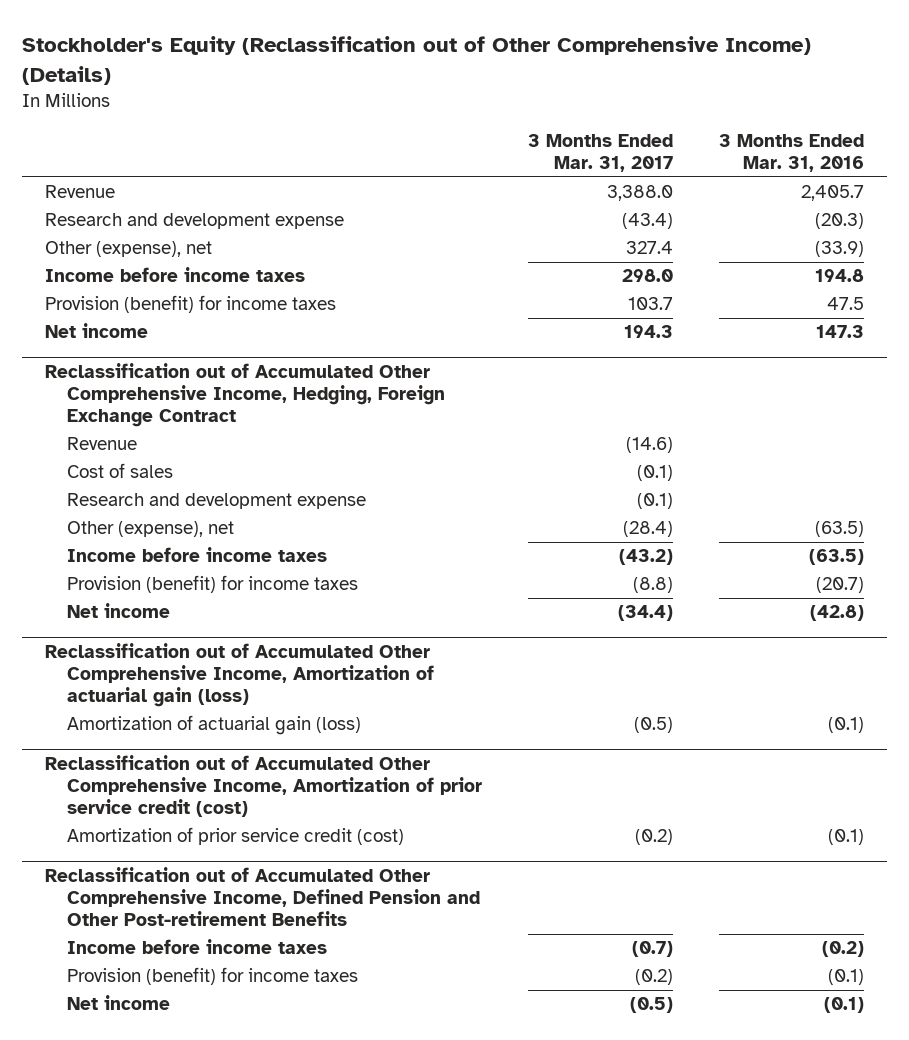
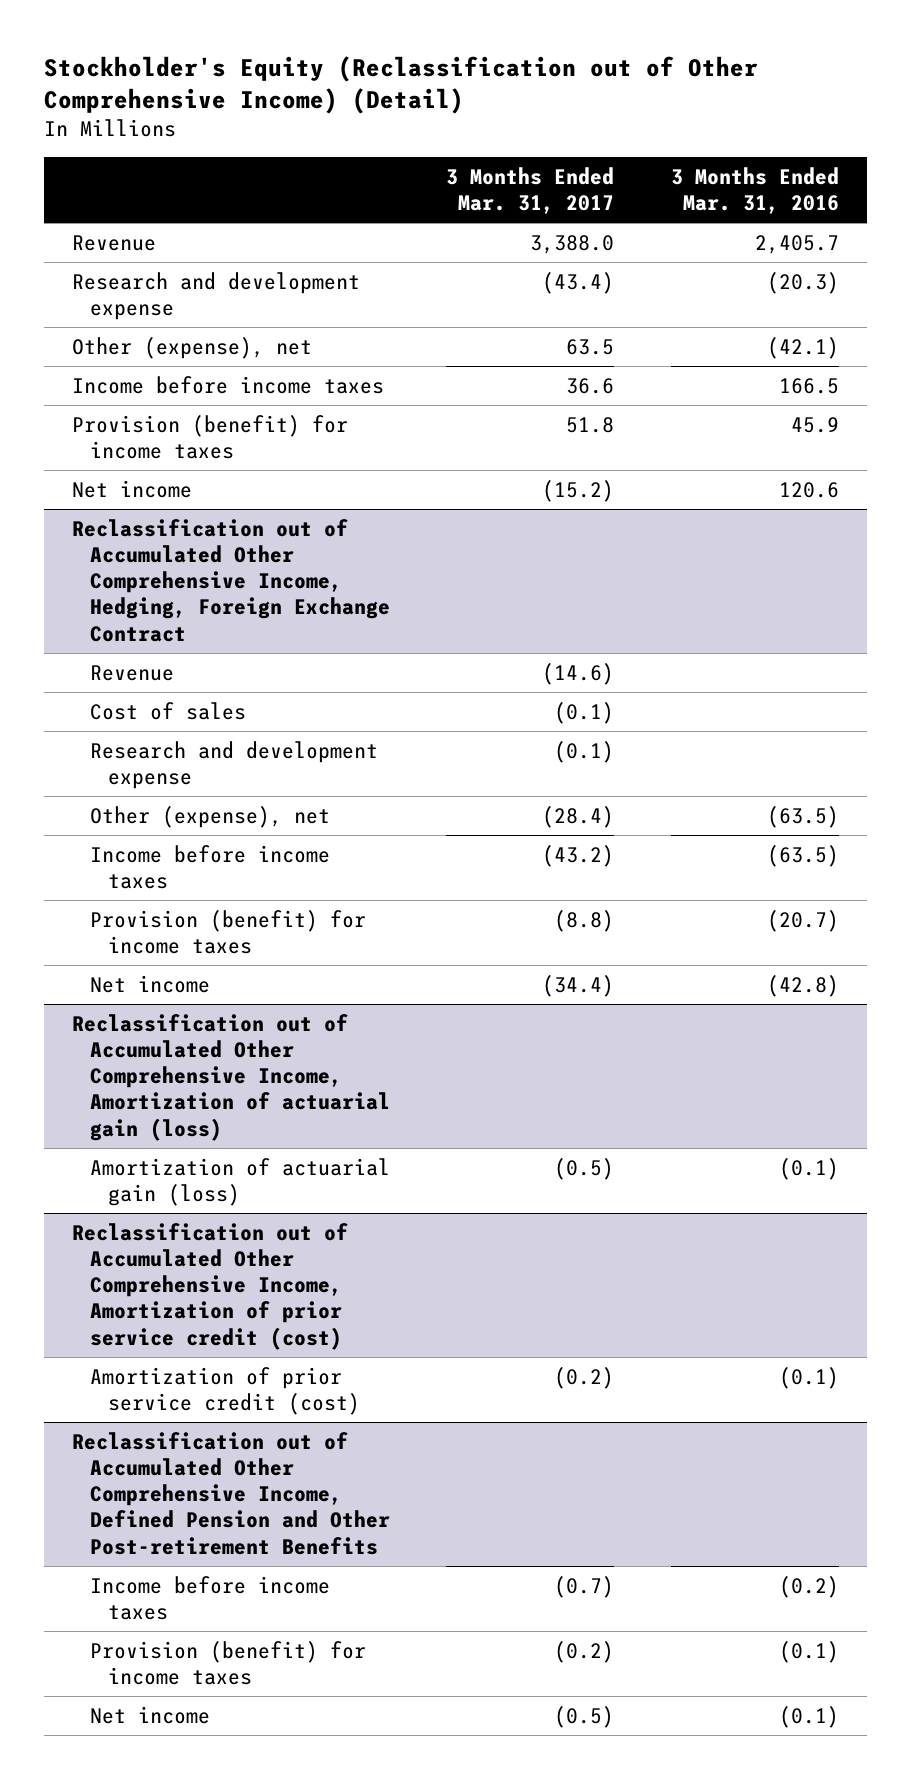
[22,35,812,85] Stockholder's Equity (Reclassification out of Other Comprehensive Income) (Details) -> [43,55,758,115] Stockholder's Equity (Reclassification out of Other Comprehensive Income) (Detail)
[626,241,674,255] 327.4 -> [566,338,615,355] 63.5
[815,241,865,258] (33.9) -> [766,336,839,359] (42.1)
[622,269,674,283] 298.0 -> [566,377,615,394] 36.6
[815,269,865,283] 194.8 -> [778,377,839,394] 166.5
[628,297,674,311] 103.7 -> [566,416,615,433] 51.8
[827,297,865,311] 47.5 -> [790,416,839,433] 45.9
[624,325,674,339] 194.3 -> [542,479,615,502] (15.2)
[816,325,865,339] 147.3 -> [778,481,839,498] 120.6

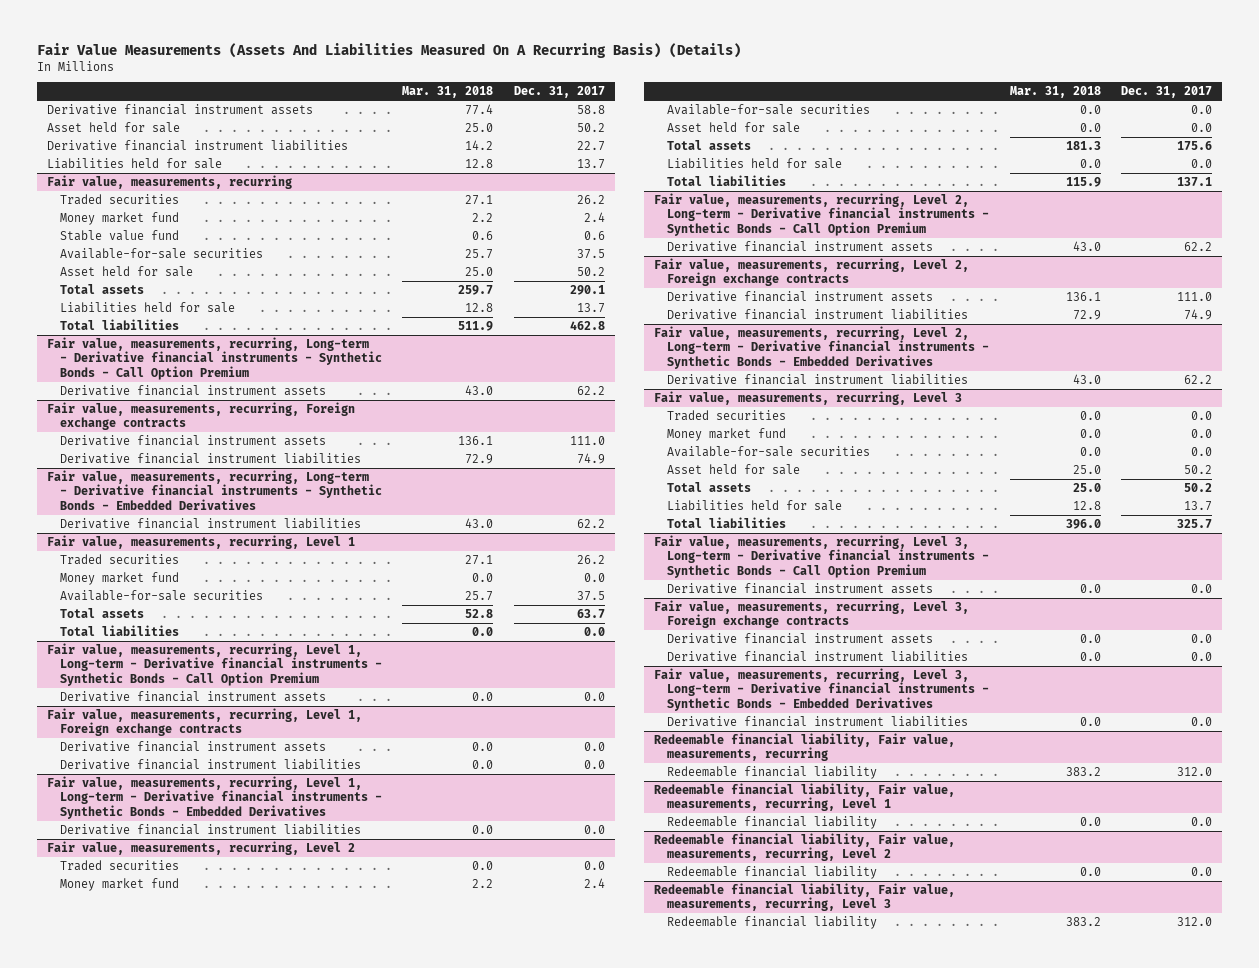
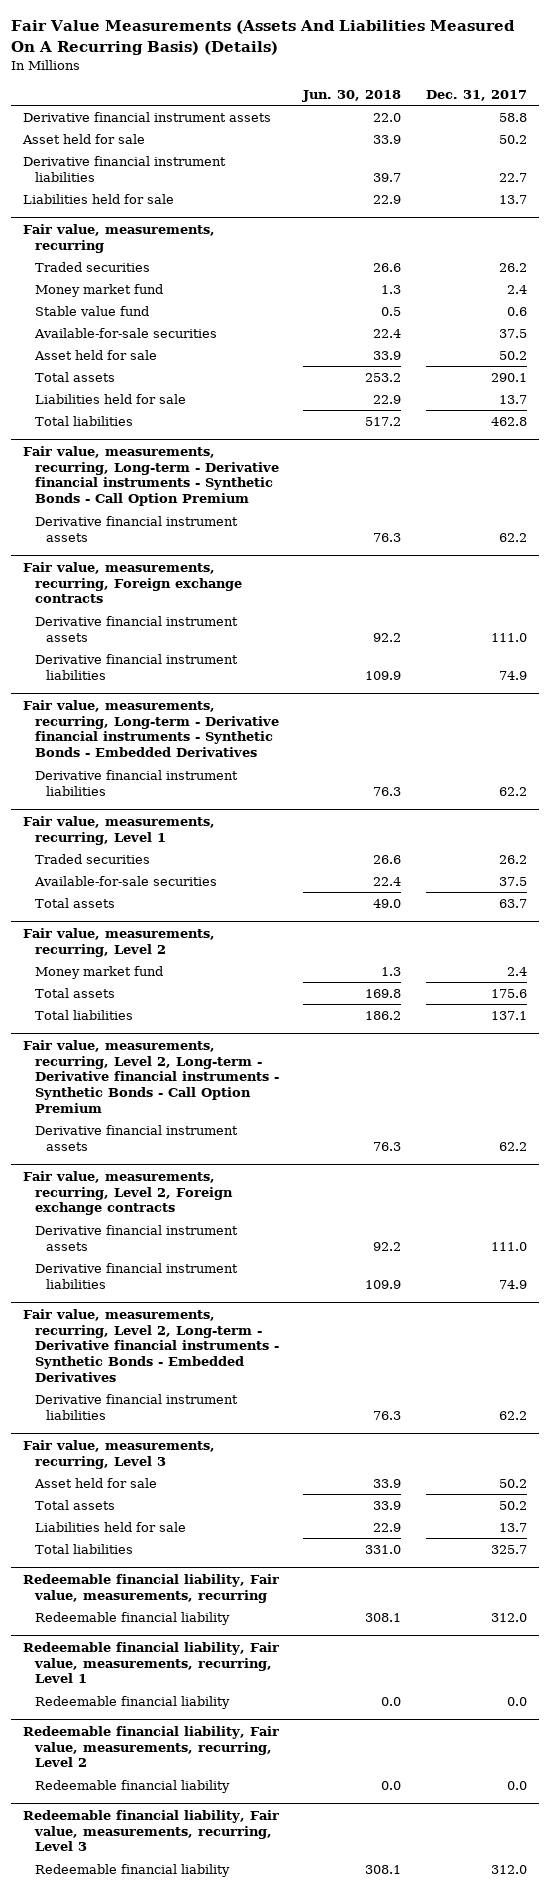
[402,86,494,99] Mar. 31, 2018 -> none
none -> [302,89,402,102] Jun. 30, 2018
[59,572,179,586] Money market fund -> none
[59,625,179,637] Total liabilities -> none
[47,643,382,686] Fair value, measurements, recurring, Level 1, Long-term - Derivative financial instruments - Synthetic Bonds - Call Option Premium -> none
[59,691,326,703] Derivative financial instrument assets -> none
[47,708,363,737] Fair value, measurements, recurring, Level 1, Foreign exchange contracts -> none
[59,741,326,753] Derivative financial instrument assets -> none
[59,759,361,771] Derivative financial instrument liabilities -> none
[47,776,382,819] Fair value, measurements, recurring, Level 1, Long-term - Derivative financial instruments - Synthetic Bonds - Embedded Derivatives -> none
[59,824,361,836] Derivative financial instrument liabilities -> none
[59,860,179,872] Traded securities -> none
[666,104,870,116] Available-for-sale securities -> none
[666,122,800,134] Asset held for sale -> none
[666,158,842,170] Liabilities held for sale -> none
[666,410,786,422] Traded securities -> none
[666,428,786,442] Money market fund -> none
[666,446,870,458] Available-for-sale securities -> none
[654,535,989,578] Fair value, measurements, recurring, Level 3, Long-term - Derivative financial instruments - Synthetic Bonds - Call Option Premium -> none
[666,583,933,595] Derivative financial instrument assets -> none
[654,600,970,629] Fair value, measurements, recurring, Level 3, Foreign exchange contracts -> none
[666,633,933,645] Derivative financial instrument assets -> none
[666,651,968,663] Derivative financial instrument liabilities -> none
[654,668,989,711] Fair value, measurements, recurring, Level 3, Long-term - Derivative financial instruments - Synthetic Bonds - Embedded Derivatives -> none
[666,716,968,728] Derivative financial instrument liabilities -> none

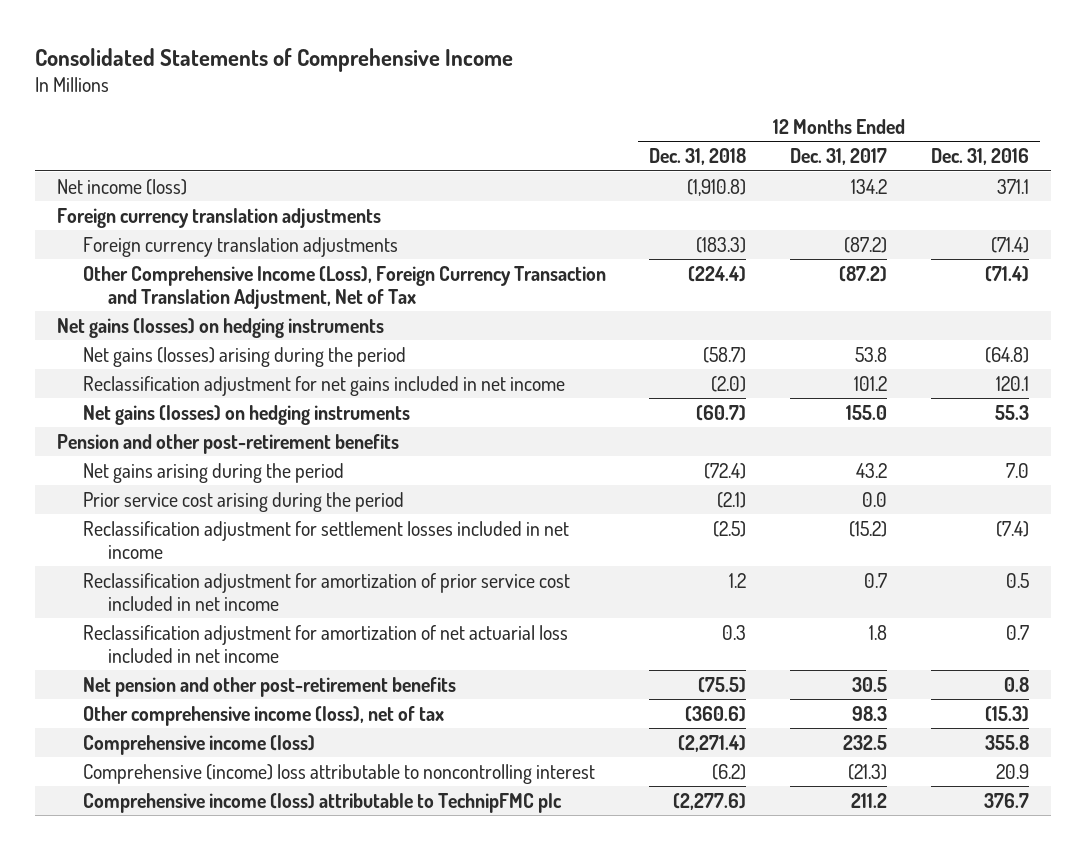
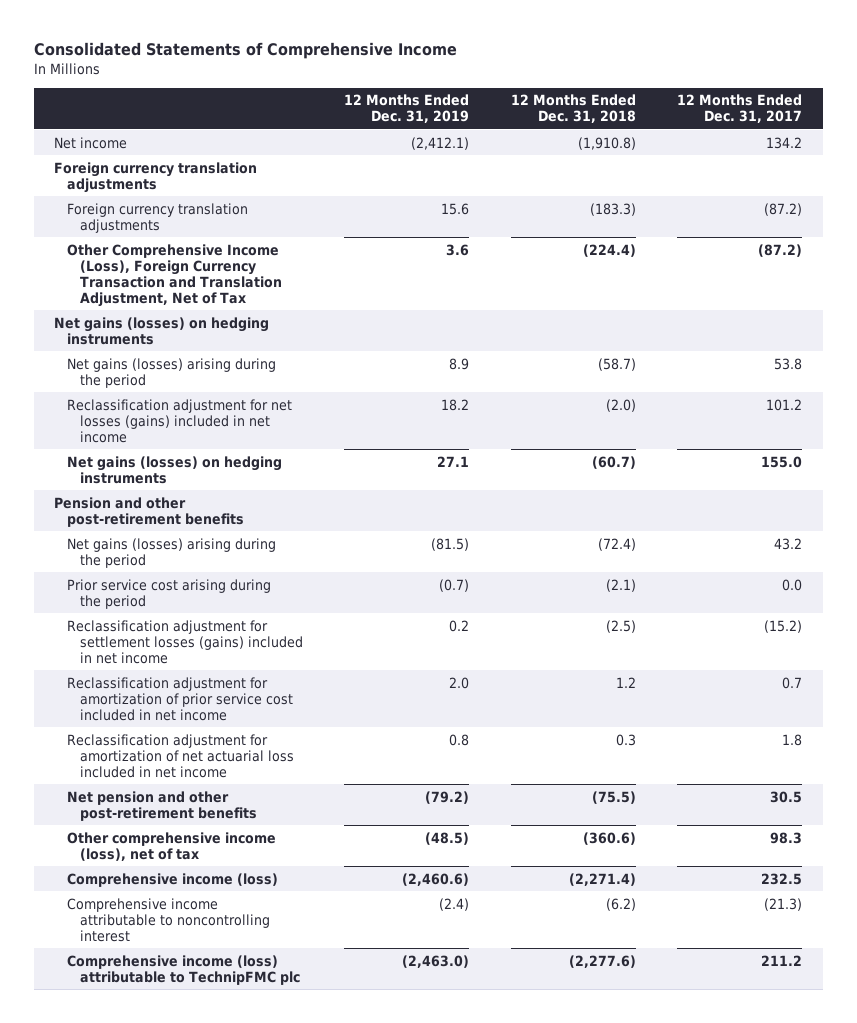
[930,148,1029,166] Dec. 31, 2016 -> none
none -> [344,94,470,124] 12 Months Ended Dec. 31, 2019
[56,178,187,195] Net income (loss) -> [54,136,128,149] Net income
[82,375,565,396] Reclassification adjustment for net gains included in net income -> [67,398,293,443] Reclassification adjustment for net losses (gains) included in net income
[82,462,344,483] Net gains arising during the period -> [67,537,277,568] Net gains (losses) arising during the period
[82,520,569,559] Reclassification adjustment for settlement losses included in net income -> [67,619,303,664] Reclassification adjustment for settlement losses (gains) included in net income
[82,763,595,784] Comprehensive (income) loss attributable to noncontrolling interest -> [67,897,270,942] Comprehensive income attributable to noncontrolling interest

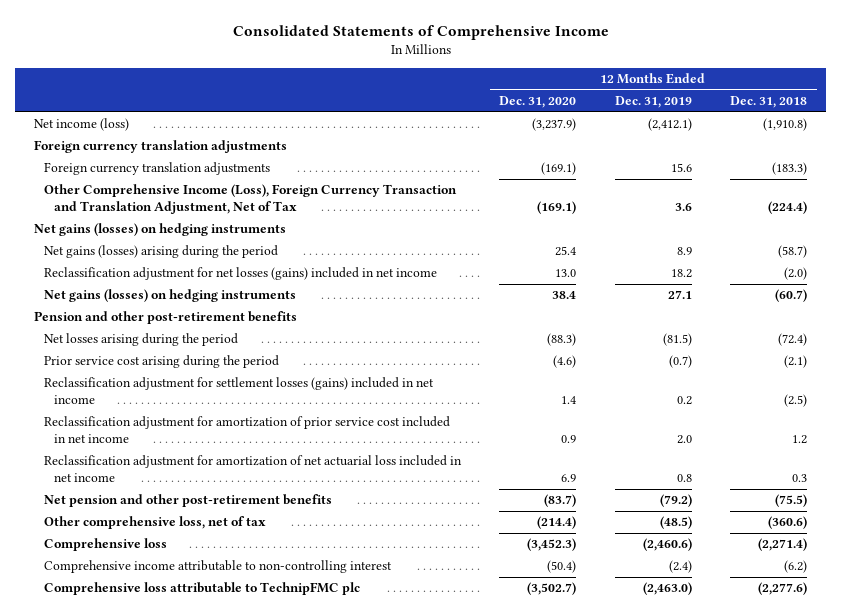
[677,94,803,124] 12 Months Ended Dec. 31, 2017 -> none
none -> [499,96,577,109] Dec. 31, 2020
[54,136,128,149] Net income -> [33,118,129,132] Net income (loss)
[67,537,277,568] Net gains (losses) arising during the period -> [43,333,238,347] Net losses arising during the period
[67,831,277,861] Other comprehensive income (loss), net of tax -> [43,516,266,530] Other comprehensive loss, net of tax
[67,872,279,887] Comprehensive income (loss) -> [43,538,167,552] Comprehensive loss
[67,897,270,942] Comprehensive income attributable to noncontrolling interest -> [43,560,392,574] Comprehensive income attributable to non-controlling interest
[67,954,300,985] Comprehensive income (loss) attributable to TechnipFMC plc -> [43,582,360,596] Comprehensive loss attributable to TechnipFMC plc

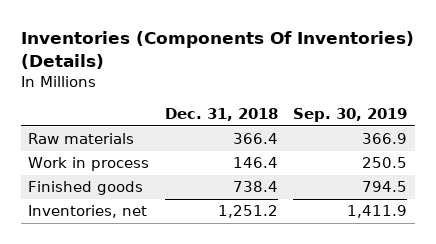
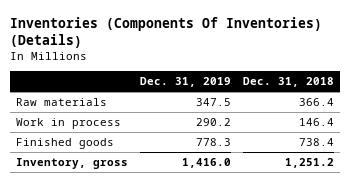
[293,108,408,123] Sep. 30, 2019 -> none
none -> [140,77,232,88] Dec. 31, 2019
[28,205,148,219] Inventories, net -> [16,158,129,170] Inventory, gross

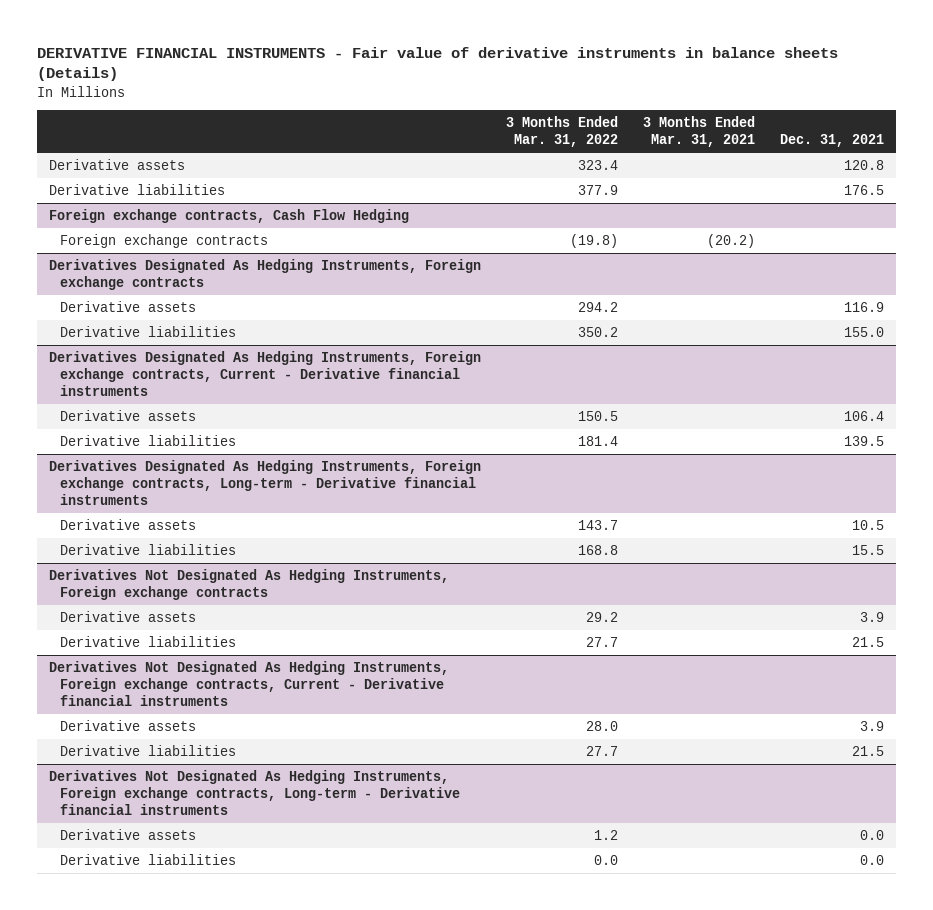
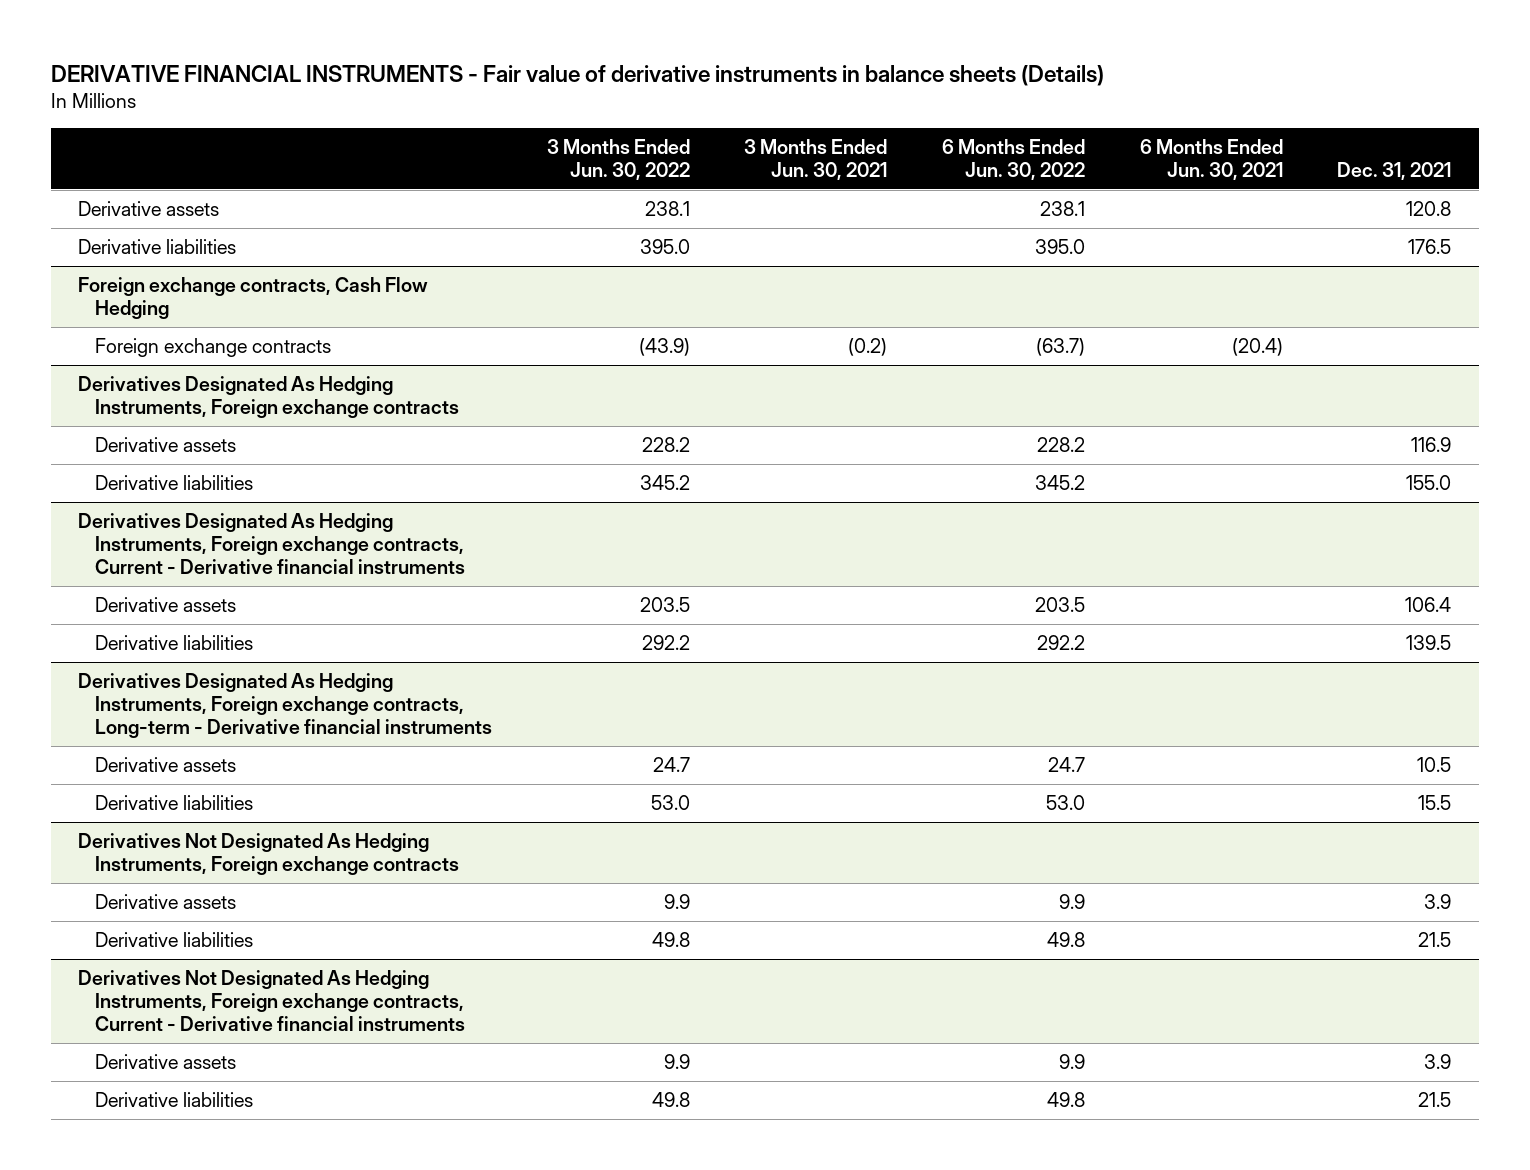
[505,115,618,148] 3 Months Ended Mar. 31, 2022 -> none
[642,115,755,148] 3 Months Ended Mar. 31, 2021 -> none
none -> [546,139,690,180] 3 Months Ended Jun. 30, 2022
none -> [744,139,888,180] 3 Months Ended Jun. 30, 2021
none -> [941,139,1085,180] 6 Months Ended Jun. 30, 2022
none -> [1139,139,1283,180] 6 Months Ended Jun. 30, 2021
[49,769,461,816] Derivatives Not Designated As Hedging Instruments, Foreign exchange contracts, Long-term - Derivative financial instruments -> none
[60,828,197,840] Derivative assets -> none
[60,853,237,865] Derivative liabilities -> none

